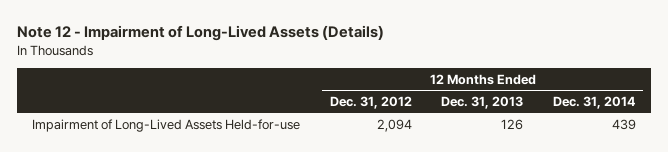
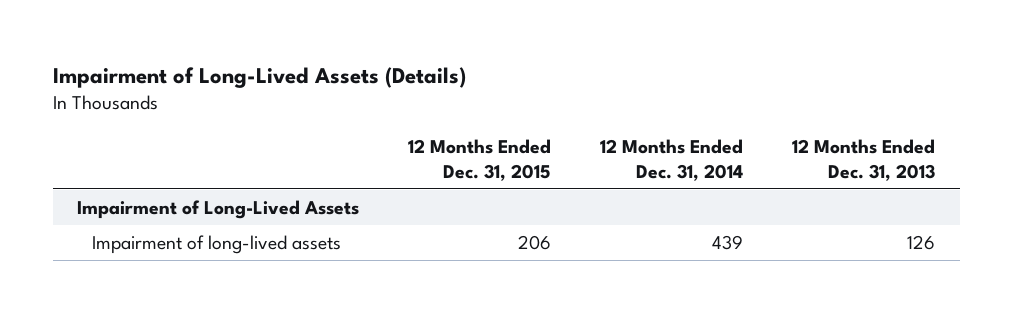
[17,25,385,42] Note 12 - Impairment of Long-Lived Assets (Details) -> [52,67,466,89] Impairment of Long-Lived Assets (Details)
[329,95,412,109] Dec. 31, 2012 -> none
none -> [408,138,552,181] 12 Months Ended Dec. 31, 2015
none -> [77,199,360,219] Impairment of Long-Lived Assets
[32,118,301,132] Impairment of Long-Lived Assets Held-for-use -> [91,234,341,254] Impairment of long-lived assets

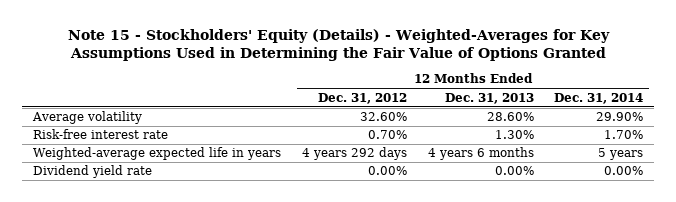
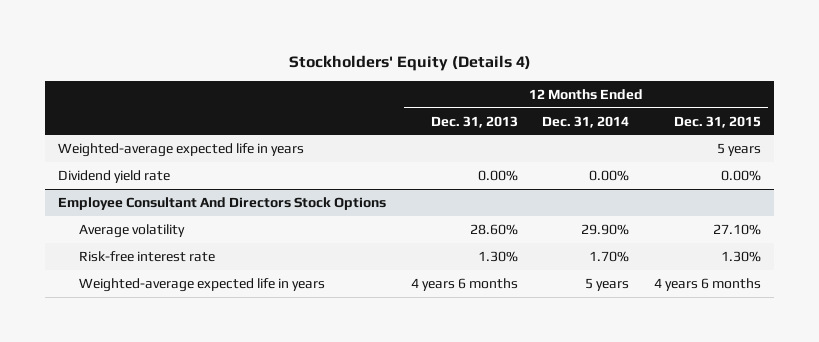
[68,29,611,62] Note 15 - Stockholders' Equity (Details) - Weighted-Averages for Key Assumptions Used in Determining the Fair Value of Options Granted -> [288,55,531,72] Stockholders' Equity (Details 4)
[317,92,407,104] Dec. 31, 2012 -> none
none -> [674,115,762,128] Dec. 31, 2015
none -> [57,142,304,157] Weighted-average expected life in years
[32,165,152,179] Dividend yield rate -> [57,169,170,183] Dividend yield rate
none -> [57,196,386,210] Employee Consultant And Directors Stock Options

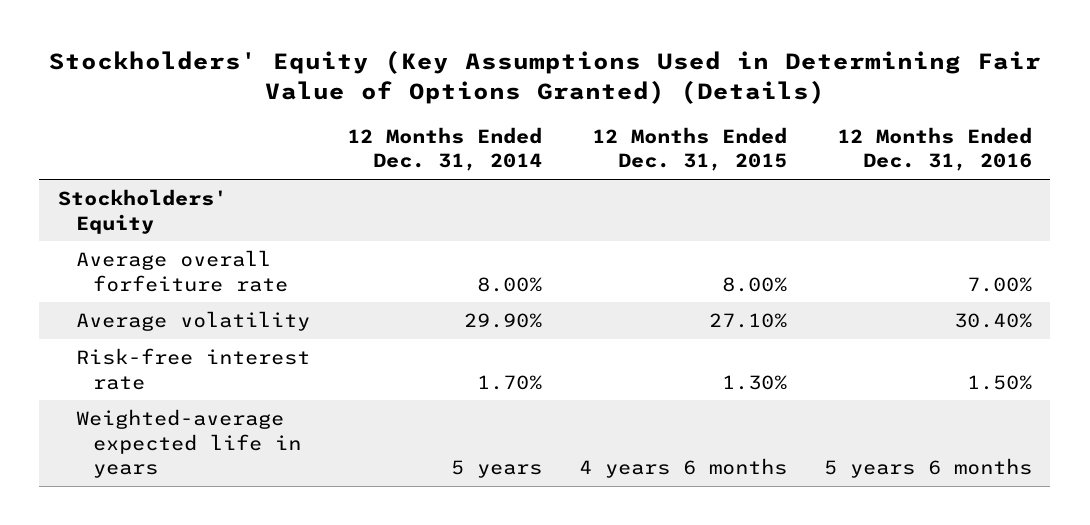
[288,55,531,72] Stockholders' Equity (Details 4) -> [48,50,1041,104] Stockholders' Equity (Key Assumptions Used in Determining Fair Value of Options Granted) (Details)
[430,115,518,128] Dec. 31, 2013 -> none
none -> [836,126,1032,172] 12 Months Ended Dec. 31, 2016
[57,142,304,157] Weighted-average expected life in years -> none
[57,169,170,183] Dividend yield rate -> none
[57,196,386,210] Employee Consultant And Directors Stock Options -> none
none -> [57,189,227,234] Stockholders' Equity
none -> [75,250,289,292] Average overall forfeiture rate

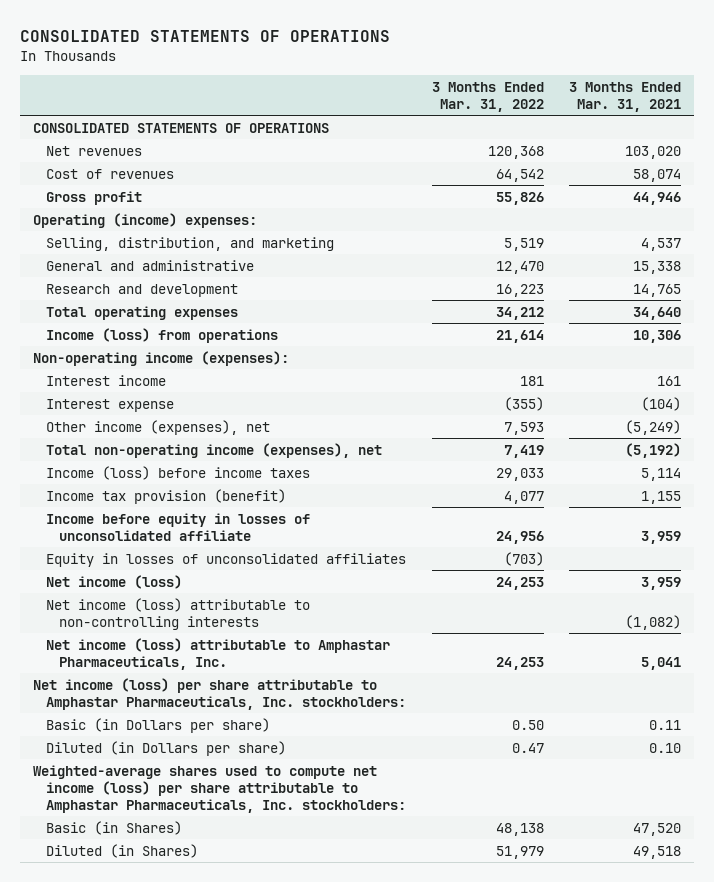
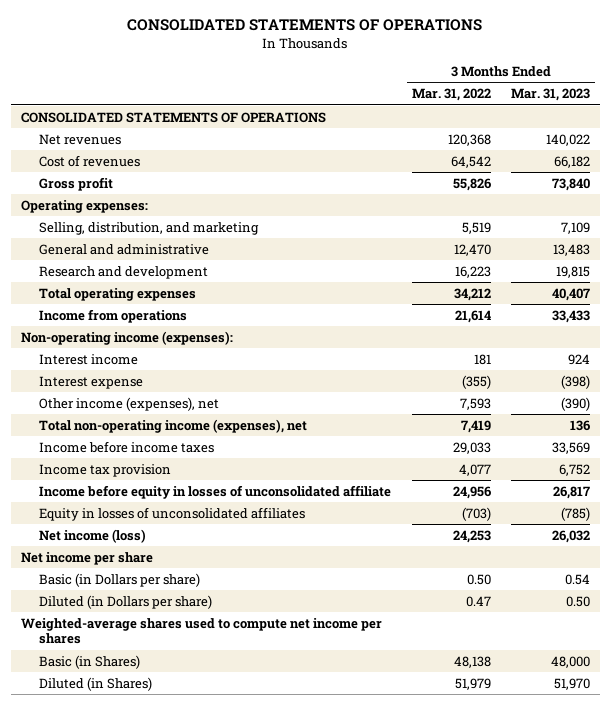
[569,81,682,112] 3 Months Ended Mar. 31, 2021 -> none
none -> [510,88,590,102] Mar. 31, 2023
[33,212,258,228] Operating (income) expenses: -> [20,199,148,213] Operating expenses:
[45,327,278,343] Income (loss) from operations -> [39,308,188,323] Income from operations
[45,465,310,480] Income (loss) before income taxes -> [39,440,215,453] Income before income taxes
[45,488,286,504] Income tax provision (benefit) -> [39,463,172,477] Income tax provision
[45,597,310,630] Net income (loss) attributable to non-controlling interests -> none
[45,637,390,670] Net income (loss) attributable to Amphastar Pharmaceuticals, Inc. -> none
[33,677,406,710] Net income (loss) per share attributable to Amphastar Pharmaceuticals, Inc. stockholders: -> [20,551,153,565] Net income per share
[33,764,406,813] Weighted-average shares used to compute net income (loss) per share attributable to Amphastar Pharmaceuticals, Inc. stockholders: -> [20,617,382,645] Weighted-average shares used to compute net income per shares

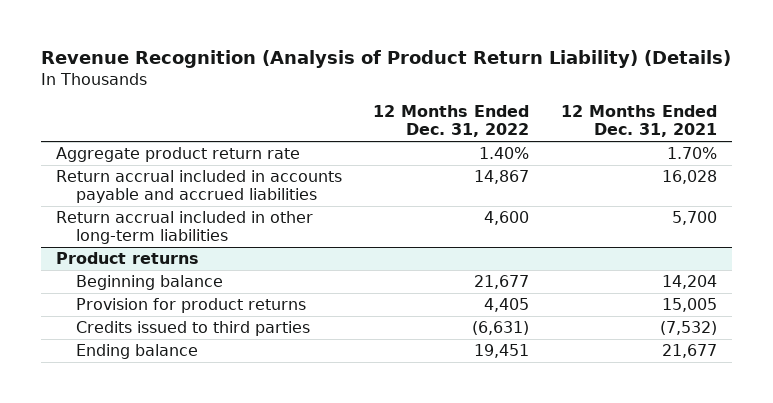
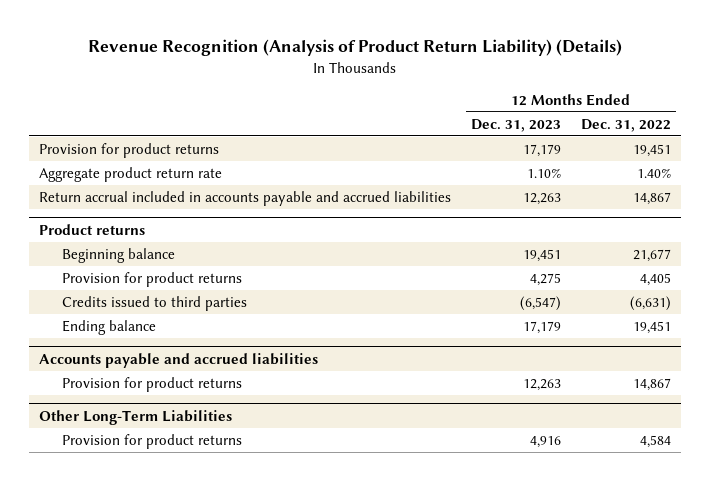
[560,105,717,138] 12 Months Ended Dec. 31, 2021 -> none
none -> [471,118,562,132] Dec. 31, 2023
none -> [38,142,219,158] Provision for product returns
[56,211,314,245] Return accrual included in other long-term liabilities -> none
none -> [38,352,318,368] Accounts payable and accrued liabilities
none -> [62,376,243,392] Provision for product returns
none -> [38,409,232,425] Other Long-Term Liabilities
none -> [62,433,243,449] Provision for product returns

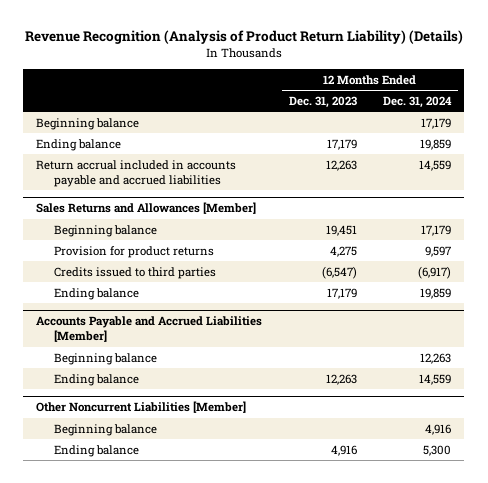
[581,118,672,132] Dec. 31, 2022 -> none
none -> [383,95,453,108] Dec. 31, 2024
[38,166,222,182] Aggregate product return rate -> none
none -> [36,117,140,130] Beginning balance
[38,142,219,158] Provision for product returns -> [36,138,122,151] Ending balance
[38,223,145,235] Product returns -> [36,202,257,215] Sales Returns and Allowances [Member]
[38,352,318,368] Accounts payable and accrued liabilities -> [36,316,263,343] Accounts Payable and Accrued Liabilities [Member]
none -> [54,352,158,365] Beginning balance
[62,376,243,392] Provision for product returns -> [54,373,140,386] Ending balance
[38,409,232,425] Other Long-Term Liabilities -> [36,401,247,414] Other Noncurrent Liabilities [Member]
none -> [54,423,158,436] Beginning balance
[62,433,243,449] Provision for product returns -> [54,444,140,457] Ending balance

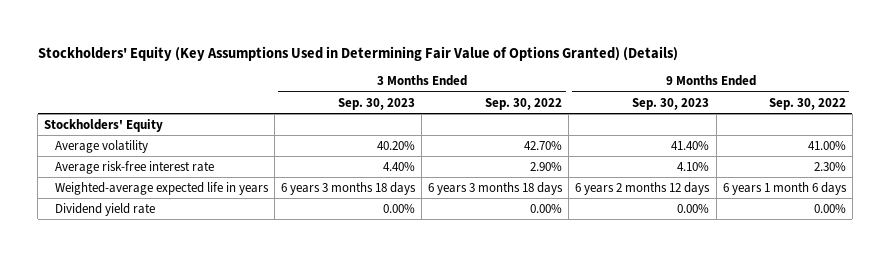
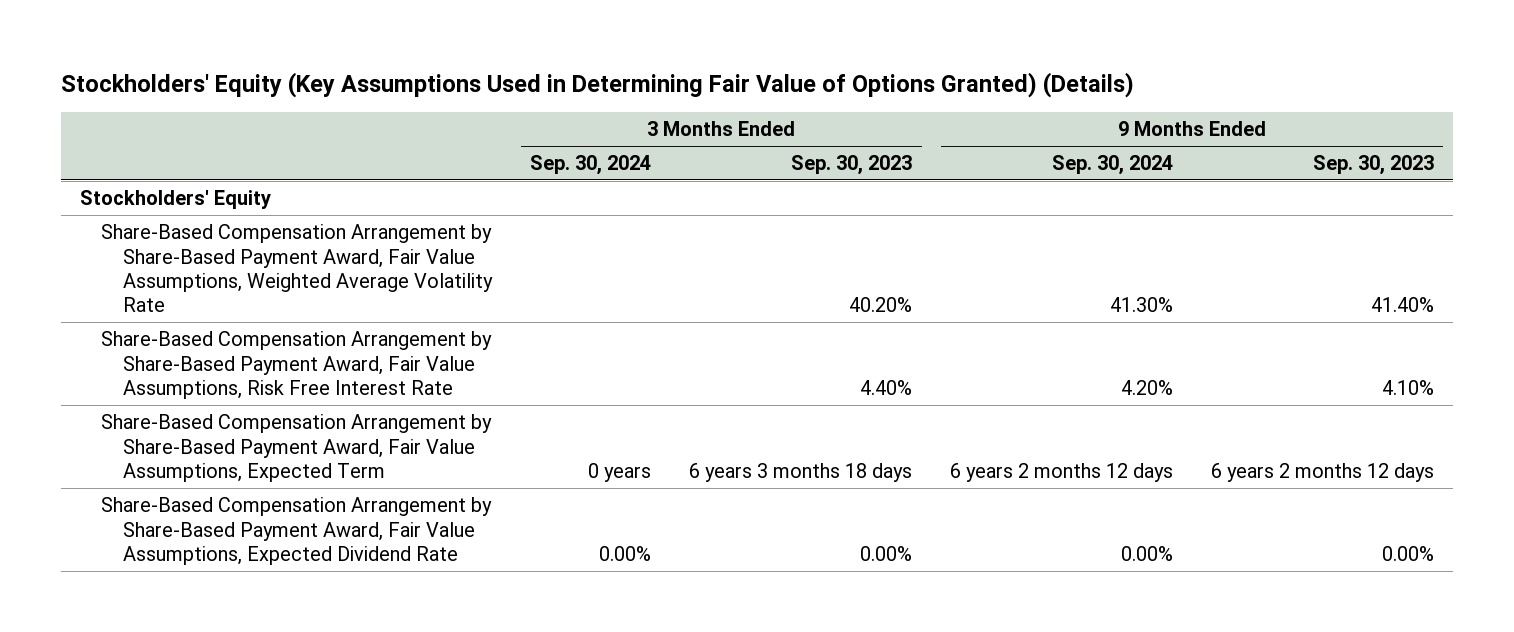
[485,97,563,110] Sep. 30, 2022 -> none
[768,97,846,110] Sep. 30, 2022 -> none
none -> [530,155,652,176] Sep. 30, 2024
none -> [1052,155,1174,176] Sep. 30, 2024
[54,139,148,153] Average volatility -> [101,224,494,313] Share-Based Compensation Arrangement by Share-Based Payment Award, Fair Value Assumptions, Weighted Average Volatility Rate
[54,160,214,174] Average risk-free interest rate -> [101,331,493,399] Share-Based Compensation Arrangement by Share-Based Payment Award, Fair Value Assumptions, Risk Free Interest Rate
[54,181,269,195] Weighted-average expected life in years -> [101,414,493,482] Share-Based Compensation Arrangement by Share-Based Payment Award, Fair Value Assumptions, Expected Term
[54,202,155,216] Dividend yield rate -> [101,497,493,565] Share-Based Compensation Arrangement by Share-Based Payment Award, Fair Value Assumptions, Expected Dividend Rate

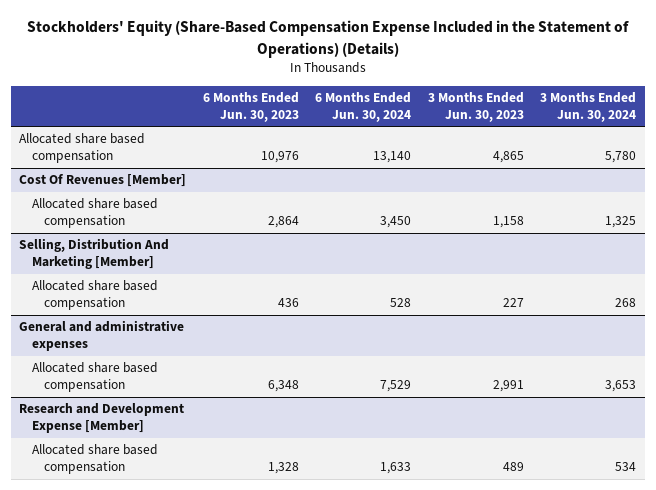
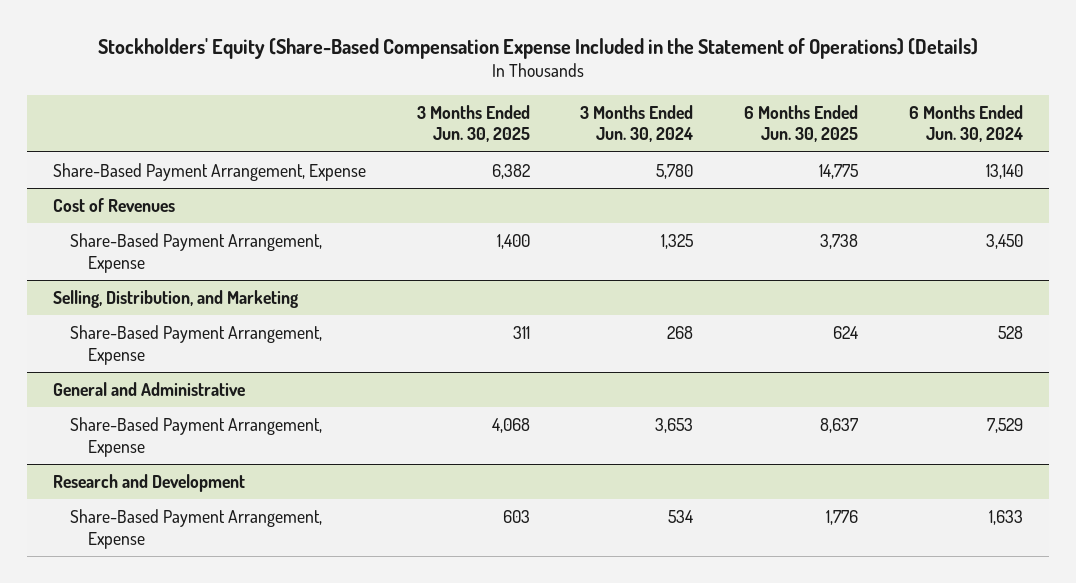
[202,91,299,123] 6 Months Ended Jun. 30, 2023 -> none
[427,91,524,123] 3 Months Ended Jun. 30, 2023 -> none
none -> [416,104,530,143] 3 Months Ended Jun. 30, 2025
none -> [744,104,859,143] 6 Months Ended Jun. 30, 2025
[19,133,146,164] Allocated share based compensation -> [52,162,366,181] Share-Based Payment Arrangement, Expense
[19,174,187,188] Cost Of Revenues [Member] -> [52,197,175,212] Cost of Revenues
[31,198,158,229] Allocated share based compensation -> [70,232,323,273] Share-Based Payment Arrangement, Expense
[19,238,170,270] Selling, Distribution And Marketing [Member] -> [52,289,298,308] Selling, Distribution, and Marketing
[31,280,158,311] Allocated share based compensation -> [70,324,323,365] Share-Based Payment Arrangement, Expense
[19,320,185,352] General and administrative expenses -> [52,381,245,396] General and Administrative
[31,362,158,393] Allocated share based compensation -> [70,416,323,457] Share-Based Payment Arrangement, Expense
[19,403,185,434] Research and Development Expense [Member] -> [52,473,245,492] Research and Development
[31,444,158,475] Allocated share based compensation -> [70,508,323,549] Share-Based Payment Arrangement, Expense

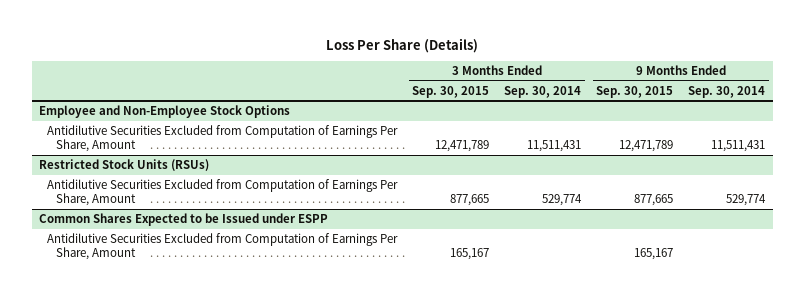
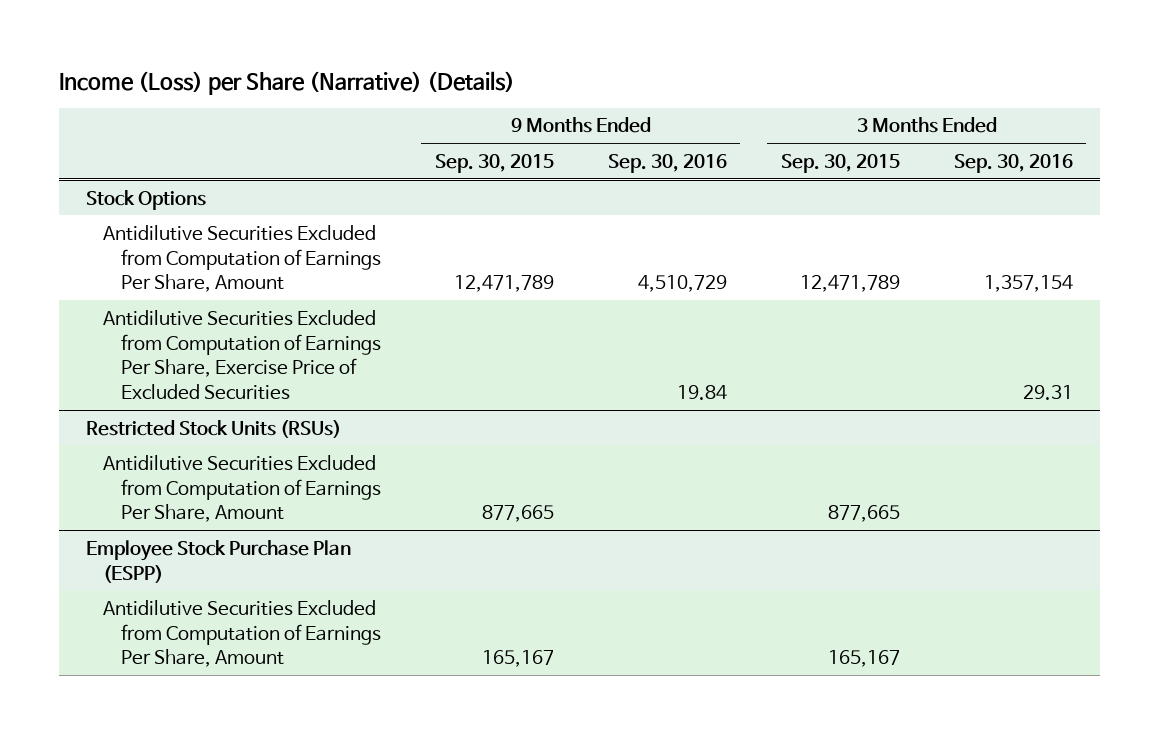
[326,37,479,53] Loss Per Share (Details) -> [58,70,515,95] Income (Loss) per Share (Narrative) (Details)
[504,85,582,98] Sep. 30, 2014 -> none
[688,85,766,98] Sep. 30, 2014 -> none
none -> [607,153,727,173] Sep. 30, 2016
none -> [953,153,1073,173] Sep. 30, 2016
[39,105,291,119] Employee and Non-Employee Stock Options -> [85,189,206,210] Stock Options
none -> [103,309,381,401] Antidilutive Securities Excluded from Computation of Earnings Per Share, Exercise Price of Excluded Securities
[39,213,329,227] Common Shares Expected to be Issued under ESPP -> [85,539,351,583] Employee Stock Purchase Plan (ESPP)

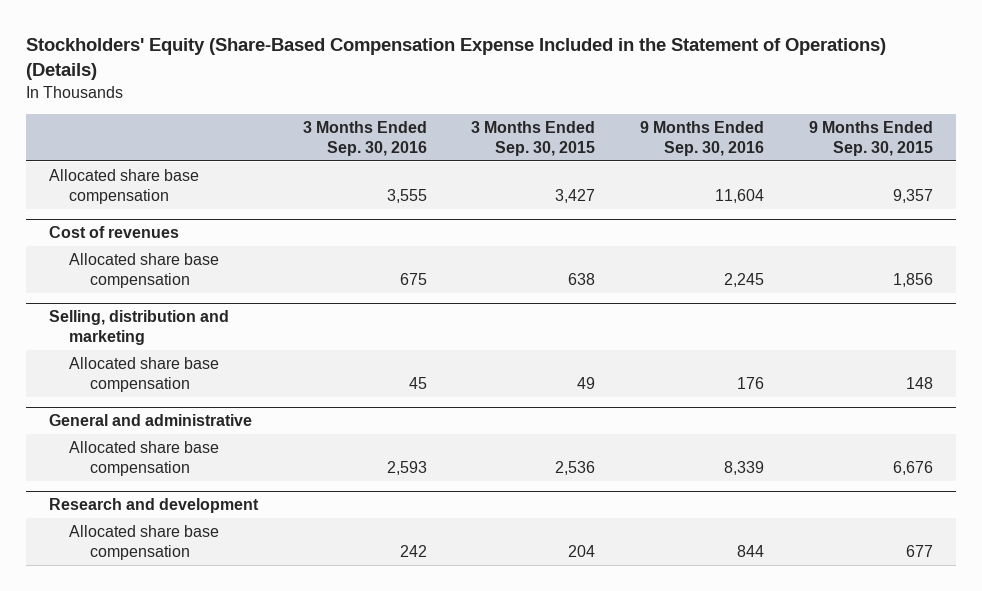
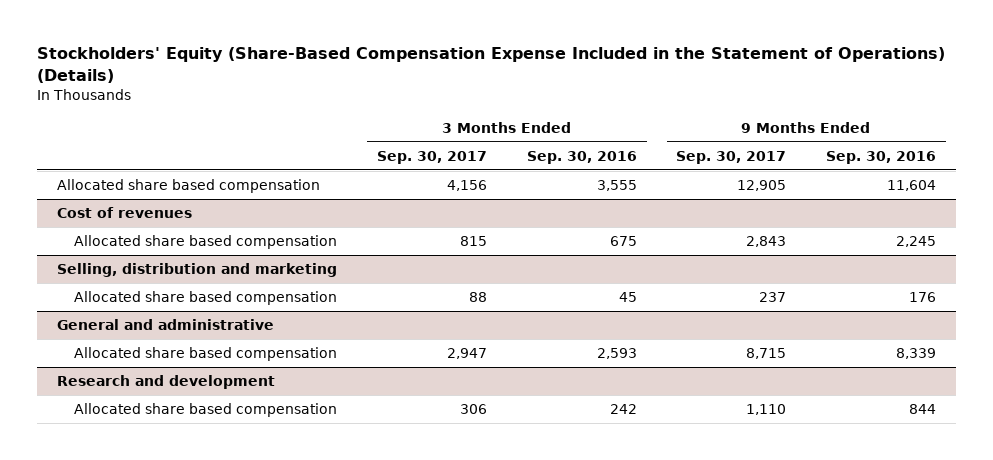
[471,120,596,156] 3 Months Ended Sep. 30, 2015 -> none
[809,120,934,156] 9 Months Ended Sep. 30, 2015 -> none
none -> [377,151,488,165] Sep. 30, 2017
none -> [676,151,787,165] Sep. 30, 2017
[48,169,199,205] Allocated share base compensation -> [57,179,321,194] Allocated share based compensation
[69,253,220,289] Allocated share base compensation -> [74,235,338,250] Allocated share based compensation
[69,357,220,393] Allocated share base compensation -> [74,291,338,306] Allocated share based compensation
[69,441,220,477] Allocated share base compensation -> [74,347,338,362] Allocated share based compensation
[69,525,220,561] Allocated share base compensation -> [74,403,338,418] Allocated share based compensation

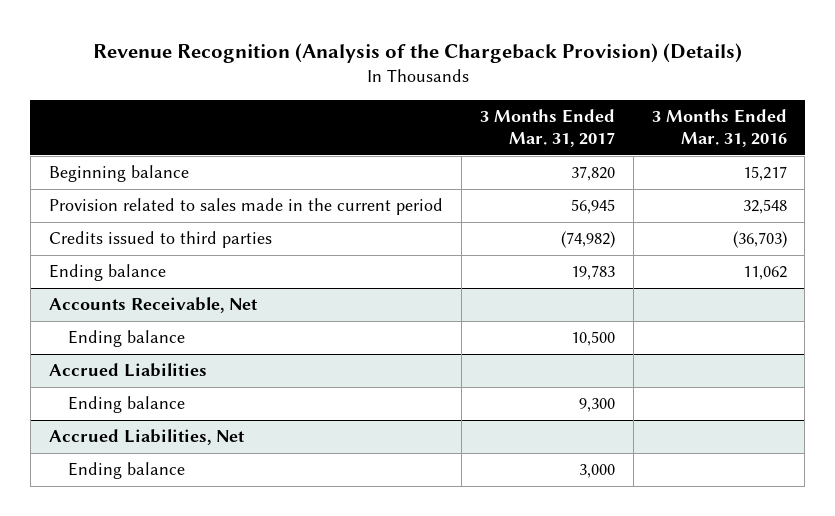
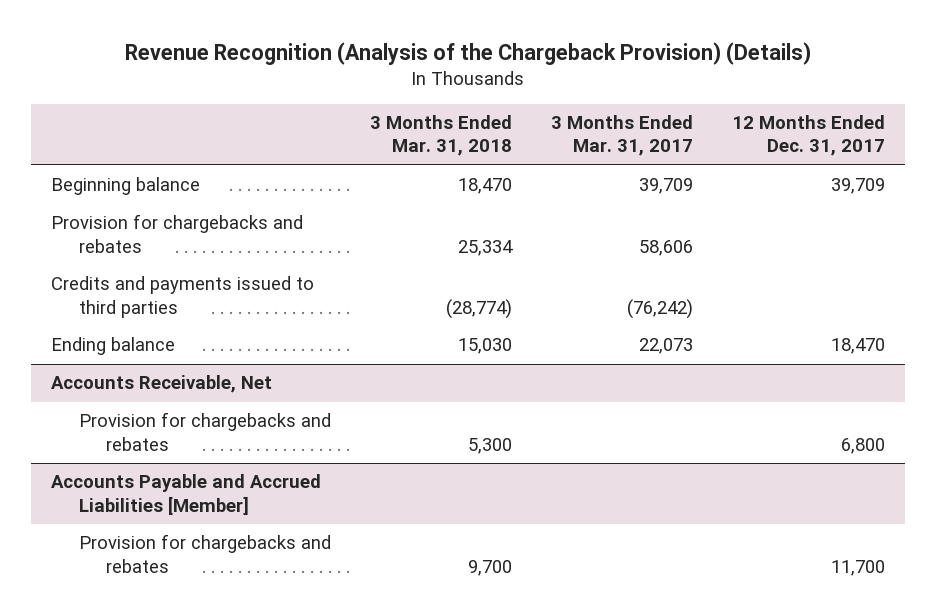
[651,109,787,148] 3 Months Ended Mar. 31, 2016 -> none
none -> [369,115,512,157] 3 Months Ended Mar. 31, 2018
none -> [732,115,886,157] 12 Months Ended Dec. 31, 2017
[48,198,443,216] Provision related to sales made in the current period -> none
[570,166,615,182] 37,820 -> [639,178,694,195] 39,709
none -> [50,214,303,253] Provision for chargebacks and rebates
[48,231,272,249] Credits issued to third parties -> [50,276,314,318] Credits and payments issued to third parties
[560,231,615,249] (74,982) -> [627,298,694,319] (76,242)
[570,265,615,281] 19,783 -> [639,338,694,355] 22,073
[68,330,186,348] Ending balance -> none
[48,363,207,378] Accrued Liabilities -> none
[68,396,186,414] Ending balance -> none
[48,429,245,446] Accrued Liabilities, Net -> none
[68,462,186,480] Ending balance -> none
none -> [78,412,331,451] Provision for chargebacks and rebates
none -> [50,474,321,515] Accounts Payable and Accrued Liabilities [Member]
none -> [78,534,331,573] Provision for chargebacks and rebates

